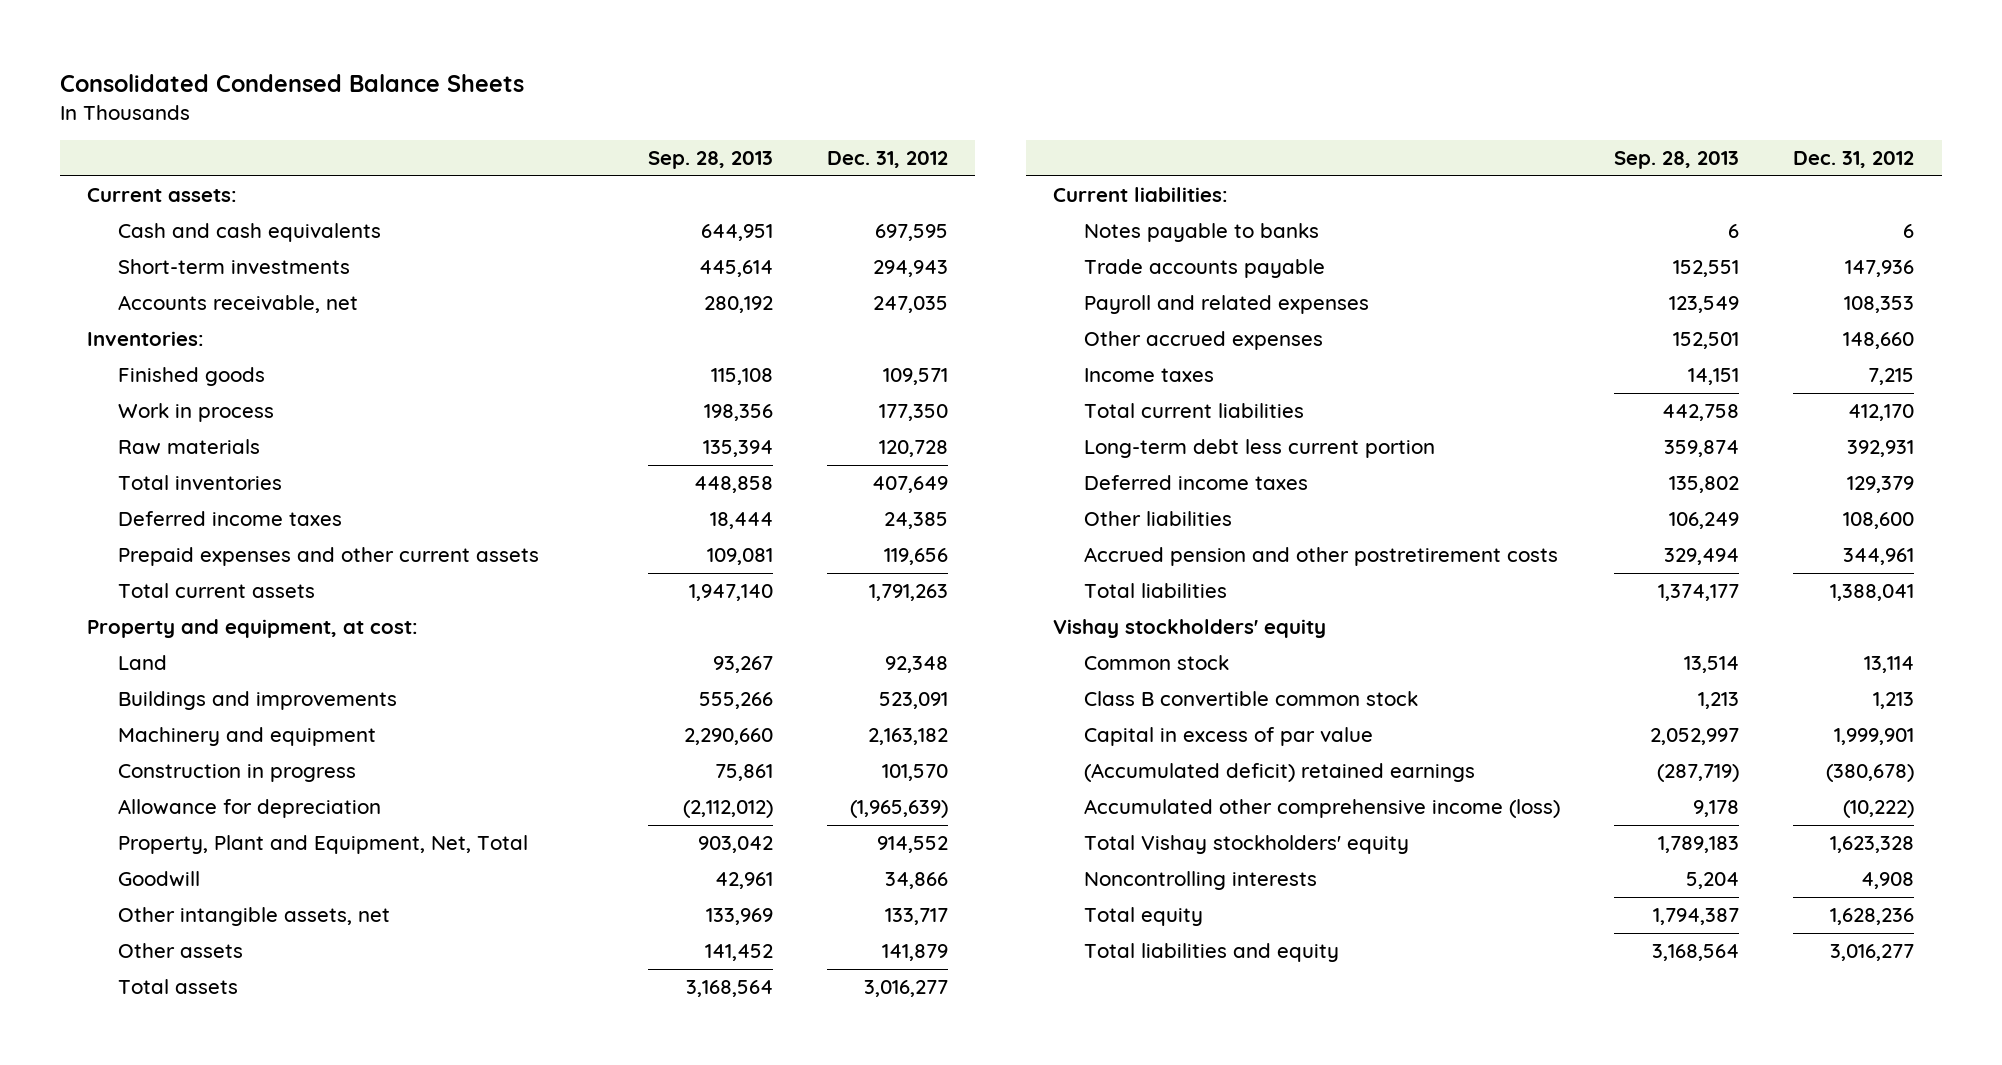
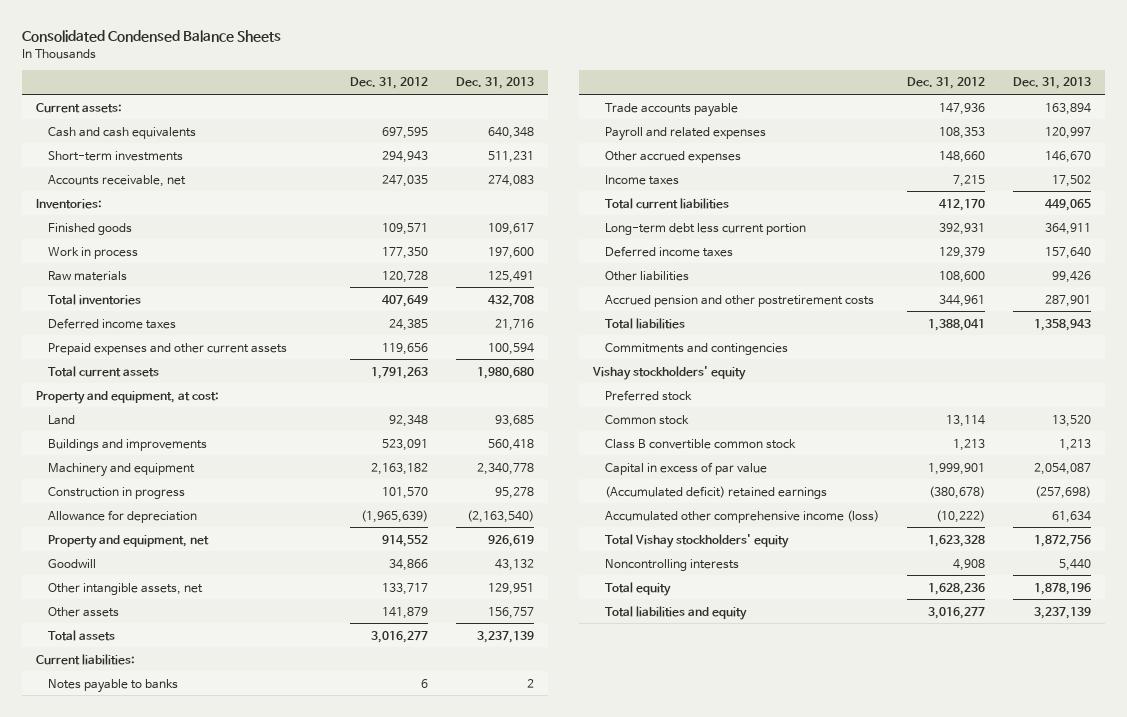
[648,151,774,170] Sep. 28, 2013 -> none
none -> [456,77,535,90] Dec. 31, 2013
[118,835,529,855] Property, Plant and Equipment, Net, Total -> [48,534,210,548] Property and equipment, net
none -> [604,342,788,355] Commitments and contingencies
none -> [604,389,692,401] Preferred stock

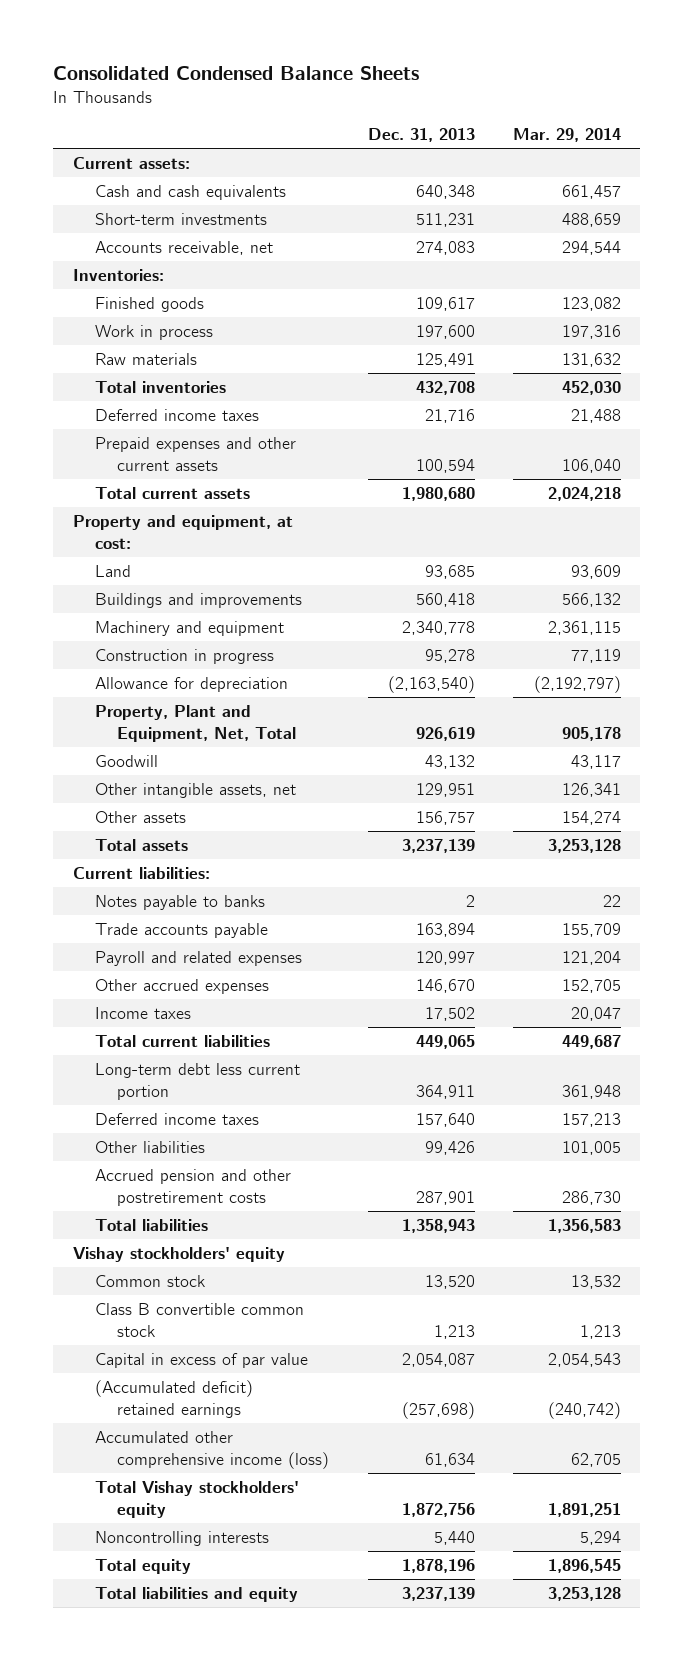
[350,77,429,90] Dec. 31, 2012 -> none
none -> [512,128,621,143] Mar. 29, 2014
[48,534,210,548] Property and equipment, net -> [94,704,297,743] Property, Plant and Equipment, Net, Total
[604,342,788,355] Commitments and contingencies -> none
[604,389,692,401] Preferred stock -> none

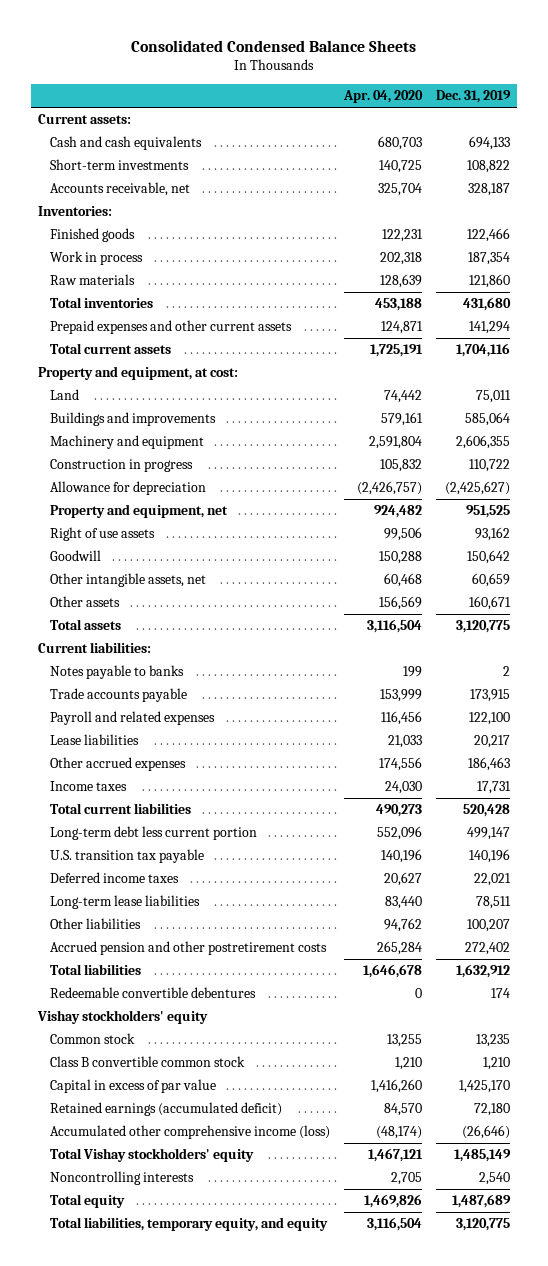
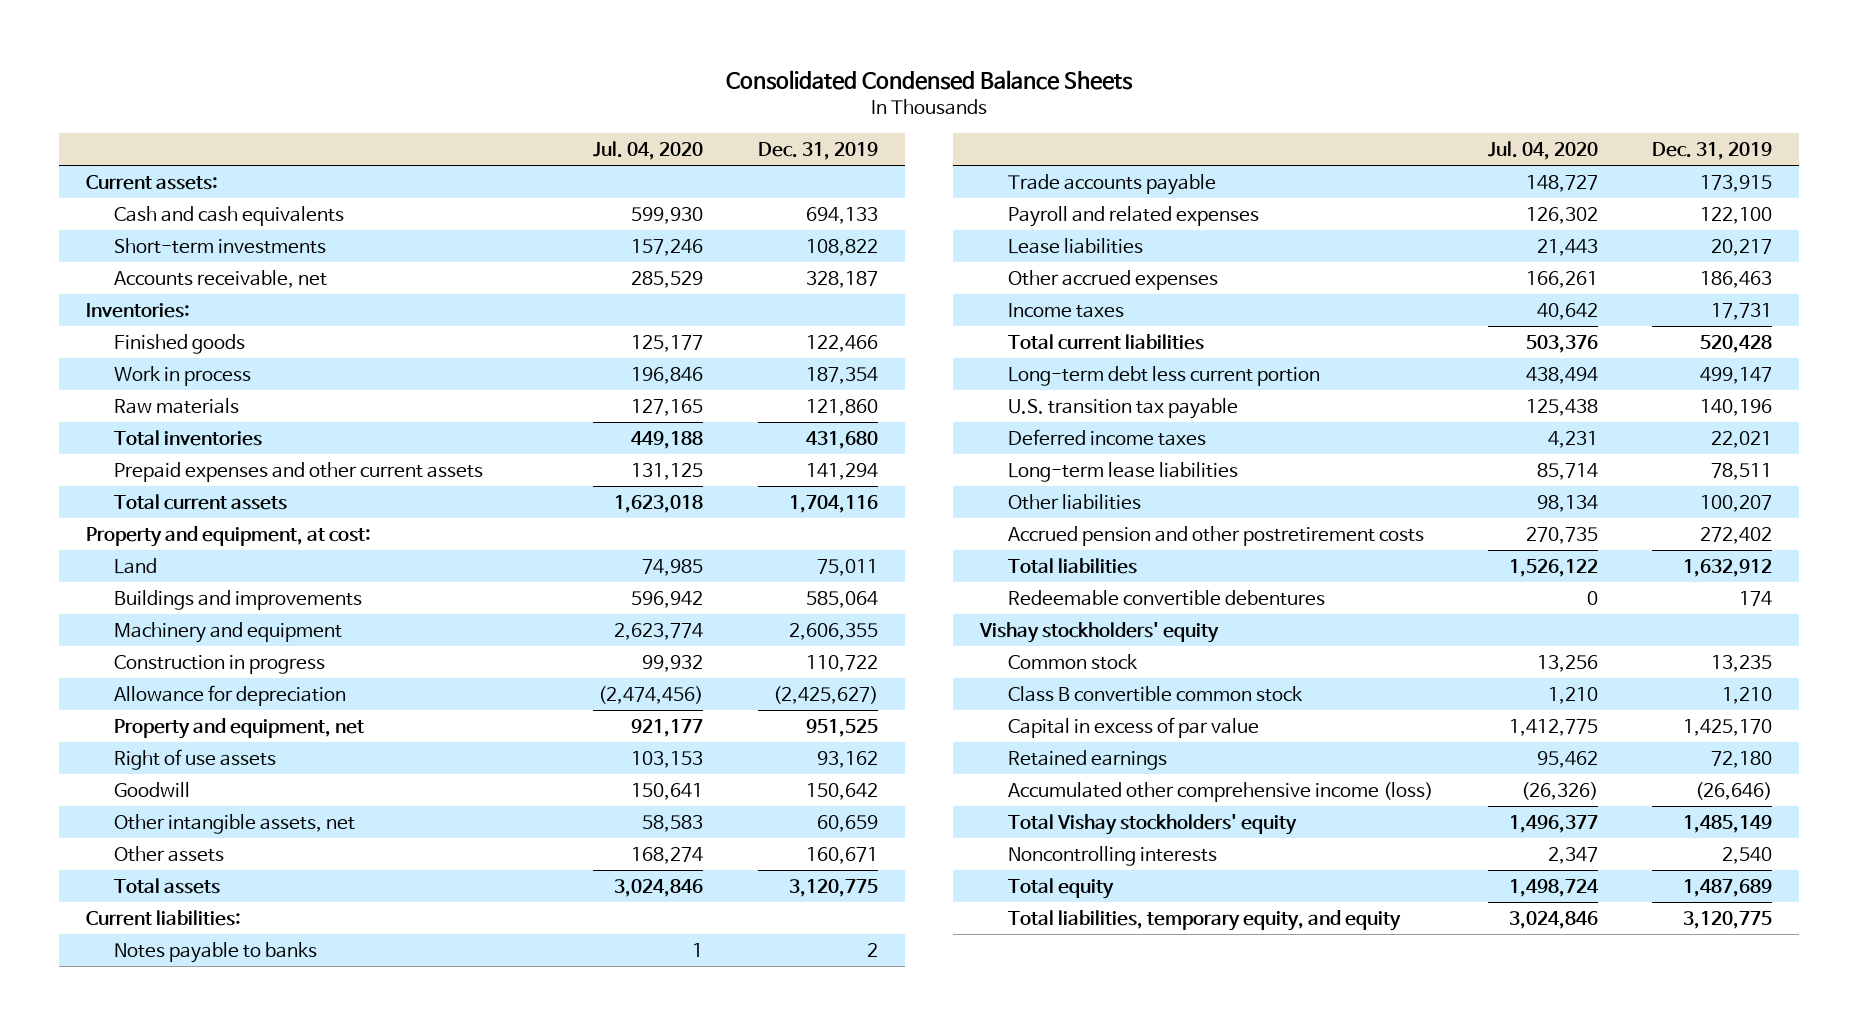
[342,90,423,104] Apr. 04, 2020 -> none
none -> [593,141,704,161] Jul. 04, 2020
[49,1102,282,1117] Retained earnings (accumulated deficit) -> [1008,750,1168,771] Retained earnings

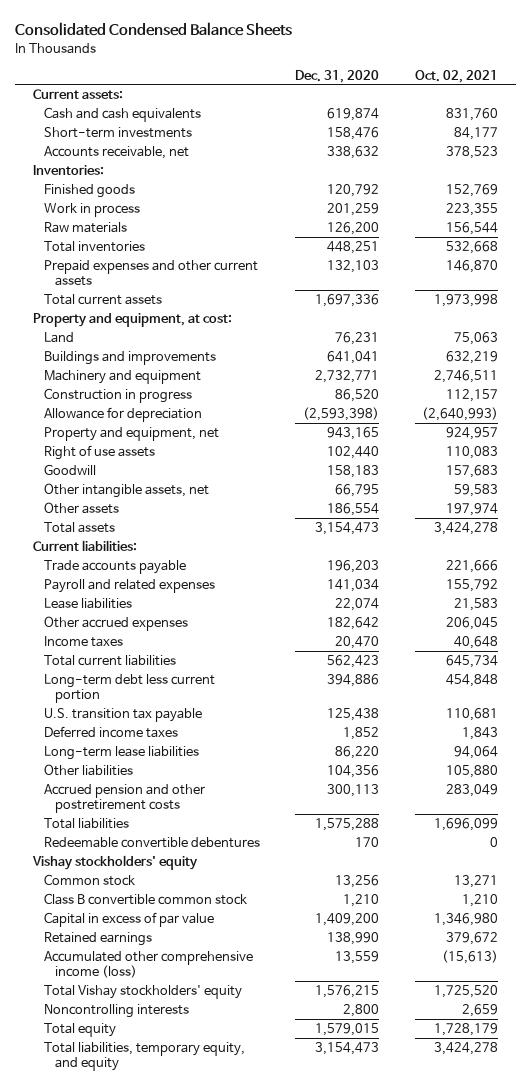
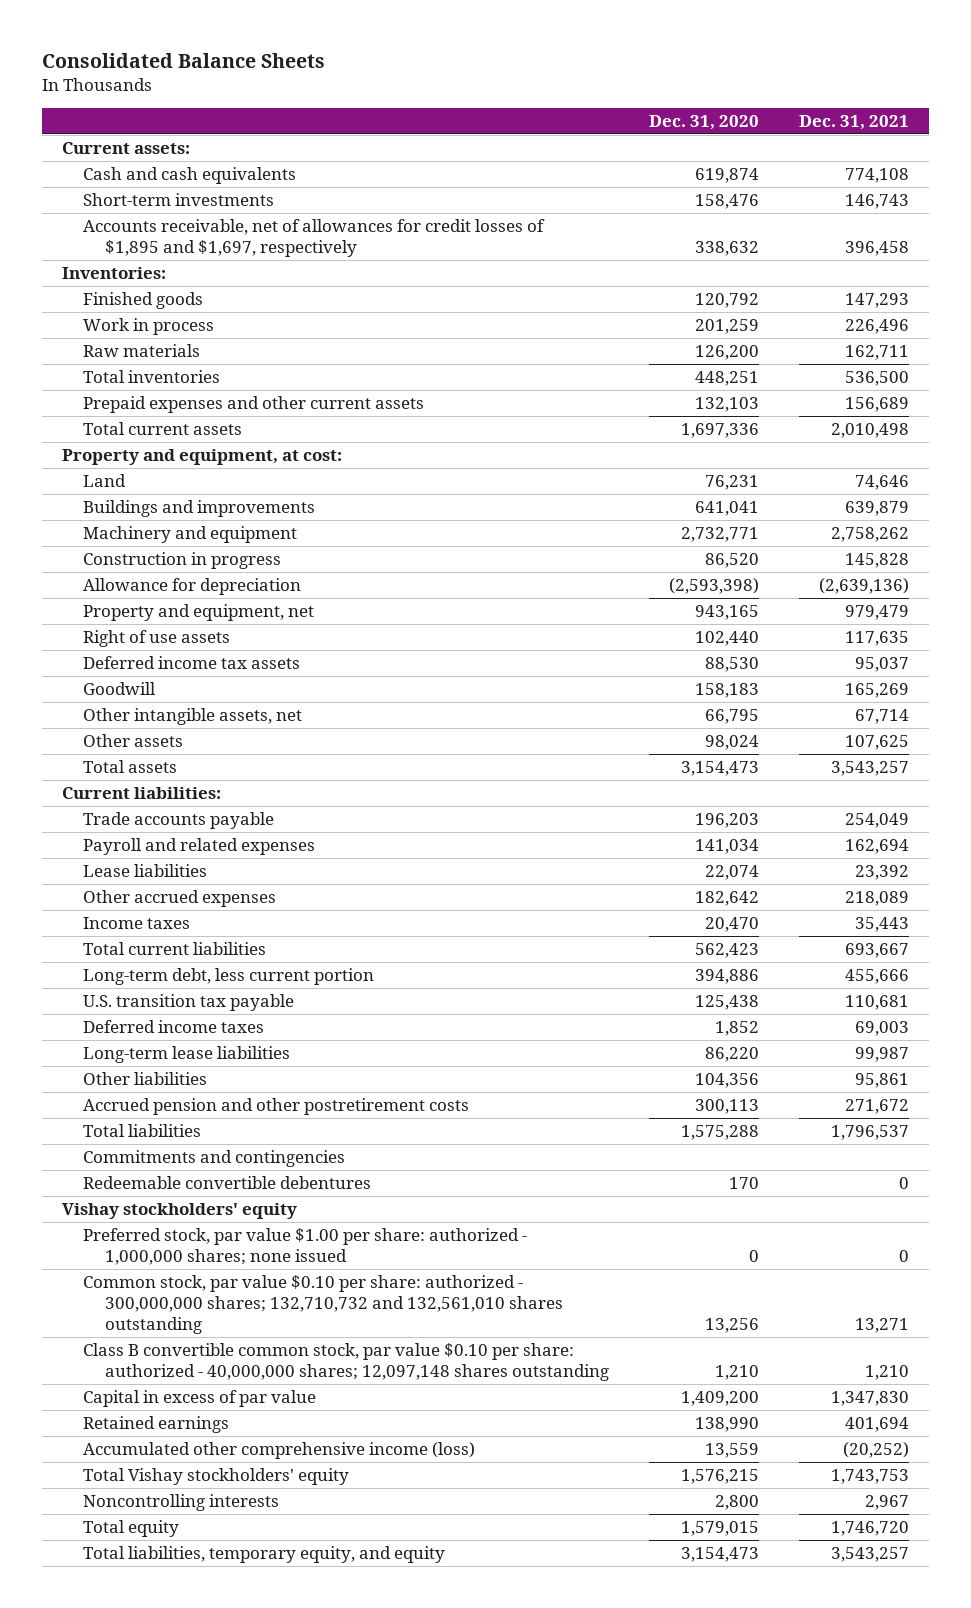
[15,22,293,37] Consolidated Condensed Balance Sheets -> [41,53,325,69] Consolidated Balance Sheets
[414,69,498,83] Oct. 02, 2021 -> none
none -> [798,114,909,130] Dec. 31, 2021
[43,146,189,160] Accounts receivable, net -> [83,219,546,257] Accounts receivable, net of allowances for credit losses of $1,895 and $1,697, respectively
none -> [83,656,301,670] Deferred income tax assets
[327,503,380,517] 186,554 -> [704,735,759,751] 98,024
[43,674,215,704] Long-term debt less current portion -> [83,968,375,986] Long-term debt, less current portion
none -> [83,1150,346,1168] Commitments and contingencies
none -> [83,1228,528,1265] Preferred stock, par value $1.00 per share: authorized - 1,000,000 shares; none issued
[43,874,135,887] Common stock -> [83,1275,563,1334] Common stock, par value $0.10 per share: authorized - 300,000,000 shares; 132,710,732 and 132,561,010 shares outstanding
[43,893,247,906] Class B convertible common stock -> [83,1343,609,1381] Class B convertible common stock, par value $0.10 per share: authorized - 40,000,000 shares; 12,097,148 shares outstanding

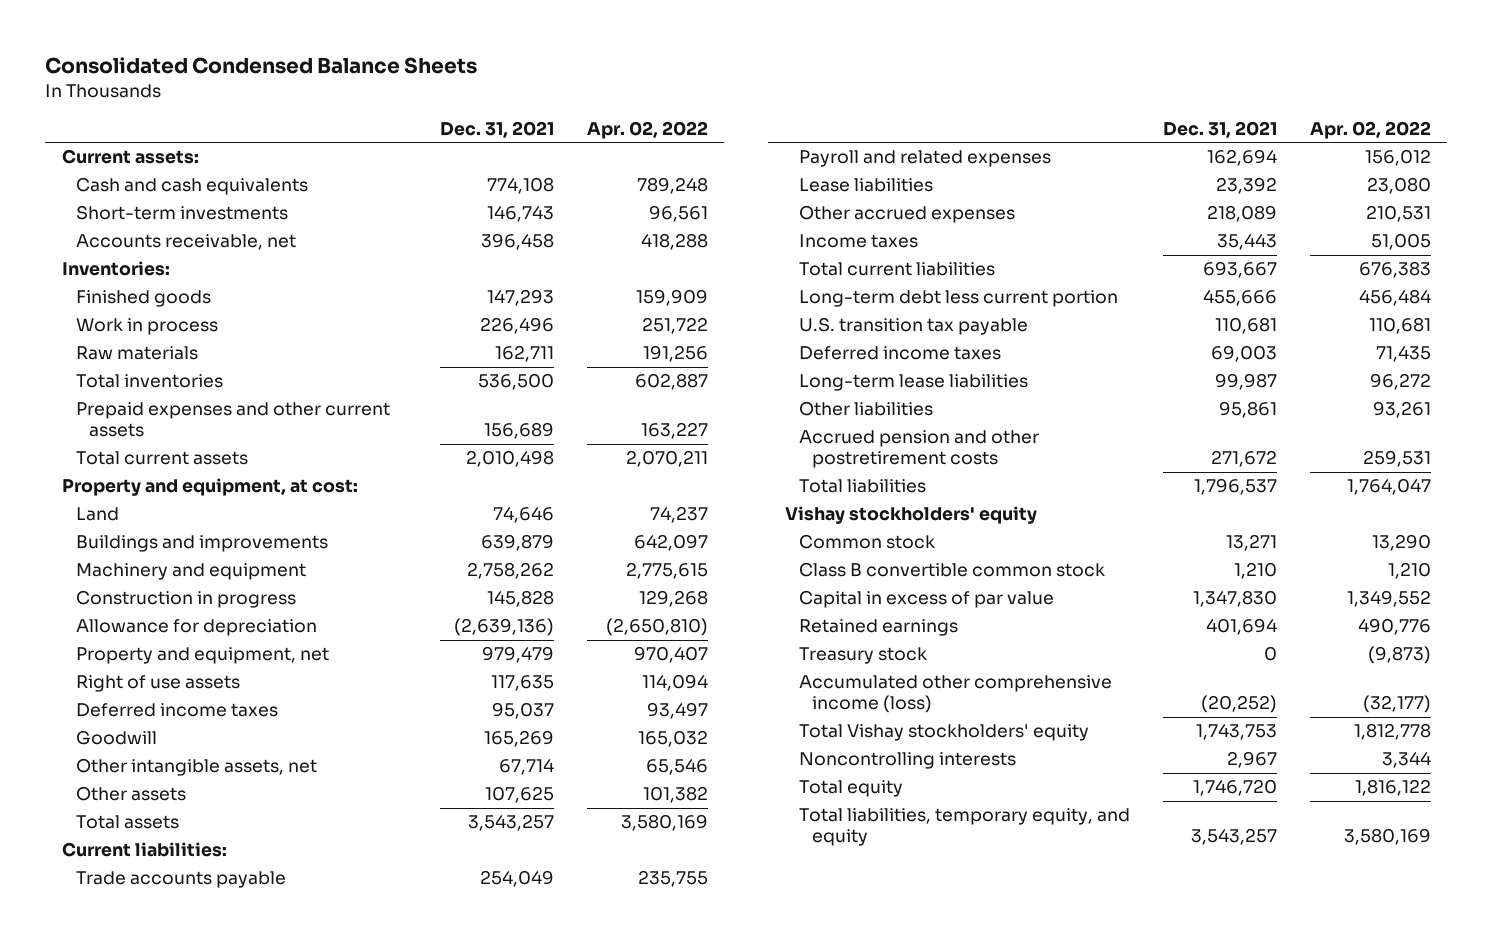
[41,53,325,69] Consolidated Balance Sheets -> [45,56,478,74] Consolidated Condensed Balance Sheets
[648,114,759,130] Dec. 31, 2020 -> none
none -> [586,120,708,139] Apr. 02, 2022
[83,219,546,257] Accounts receivable, net of allowances for credit losses of $1,895 and $1,697, respectively -> [75,234,296,251] Accounts receivable, net
[83,656,301,670] Deferred income tax assets -> [75,703,278,718] Deferred income taxes
[83,968,375,986] Long-term debt, less current portion -> [798,290,1118,308] Long-term debt less current portion
[83,1150,346,1168] Commitments and contingencies -> none
[83,1176,372,1190] Redeemable convertible debentures -> none
[83,1228,528,1265] Preferred stock, par value $1.00 per share: authorized - 1,000,000 shares; none issued -> none
[83,1275,563,1334] Common stock, par value $0.10 per share: authorized - 300,000,000 shares; 132,710,732 and 132,561,010 shares outstanding -> [798,534,935,550] Common stock
[83,1343,609,1381] Class B convertible common stock, par value $0.10 per share: authorized - 40,000,000 shares; 12,097,148 shares outstanding -> [798,562,1105,578] Class B convertible common stock
none -> [798,647,927,665] Treasury stock

